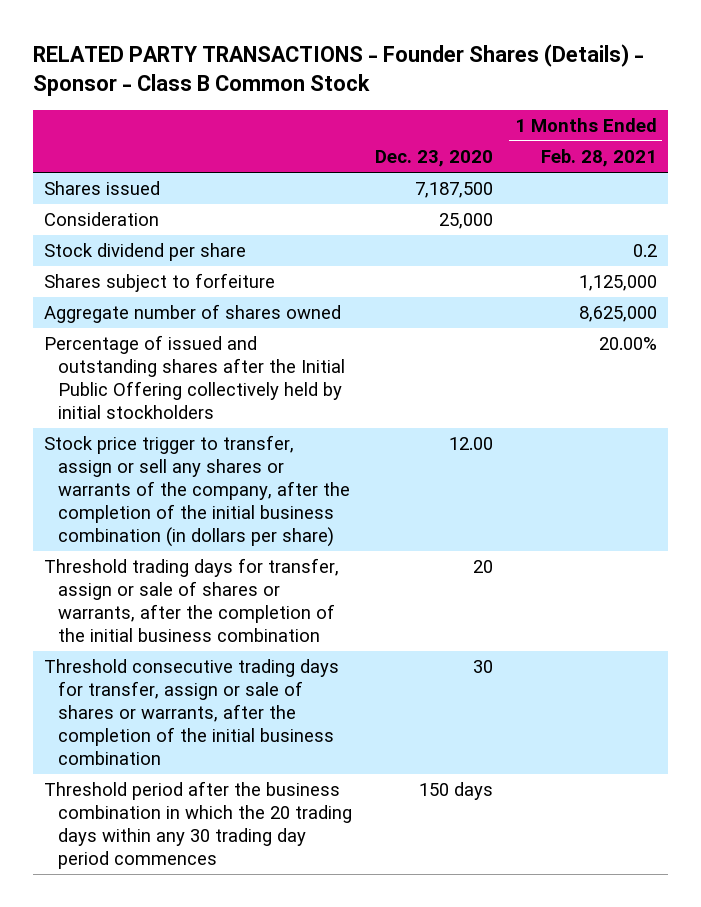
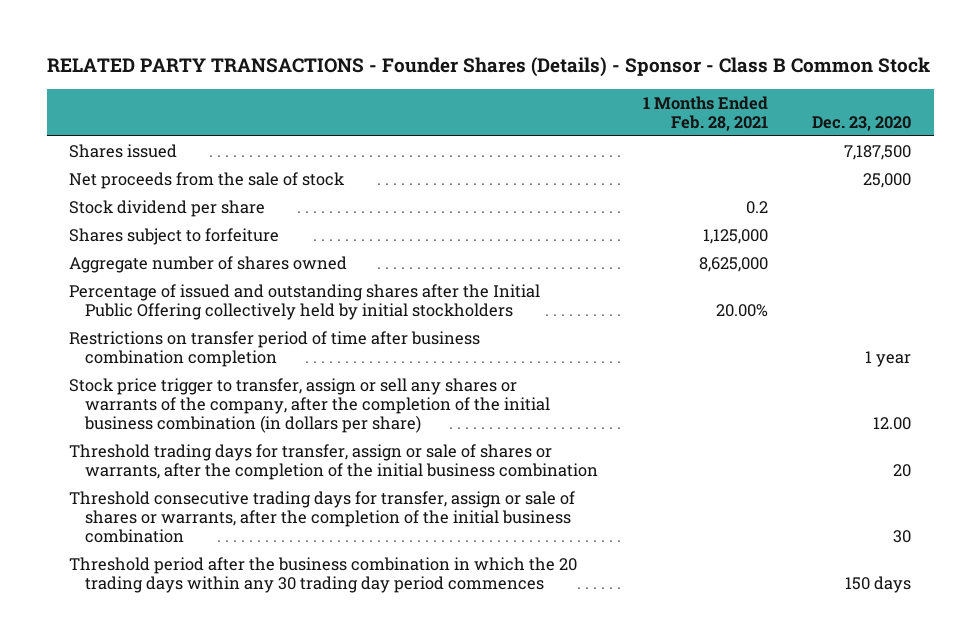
[44,212,160,227] Consideration -> [68,171,345,189] Net proceeds from the sale of stock
none -> [68,330,480,368] Restrictions on transfer period of time after business combination completion

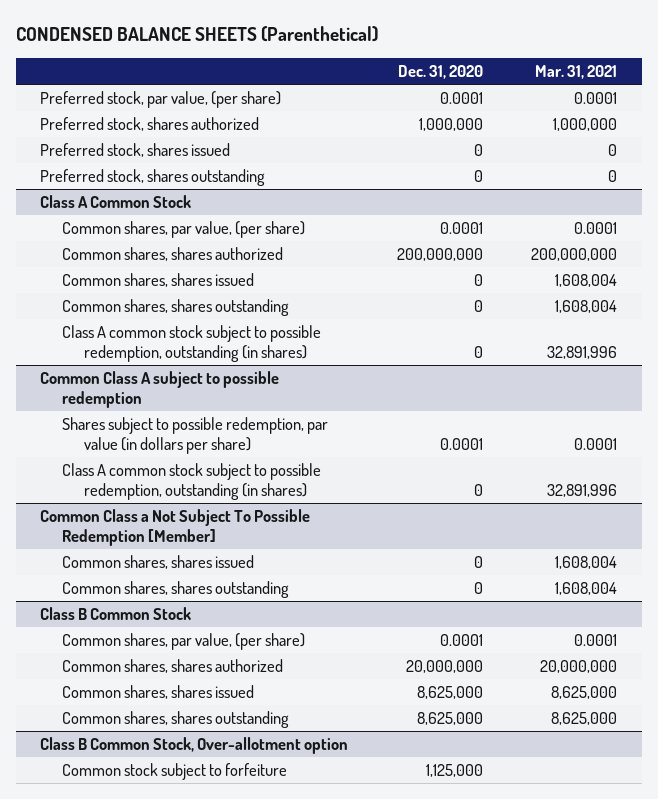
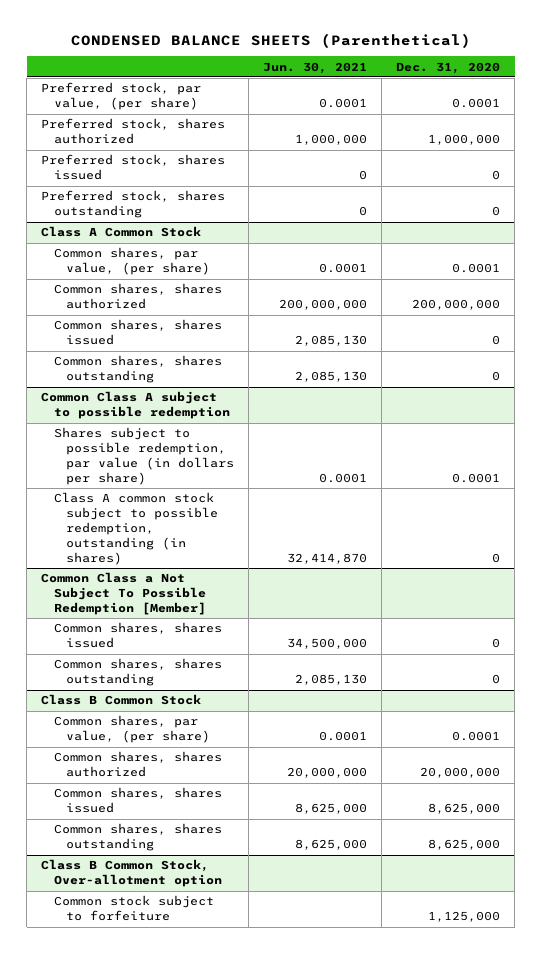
[535,65,618,80] Mar. 31, 2021 -> none
none -> [263,61,368,74] Jun. 30, 2021
[62,325,322,362] Class A common stock subject to possible redemption, outstanding (in shares) -> none

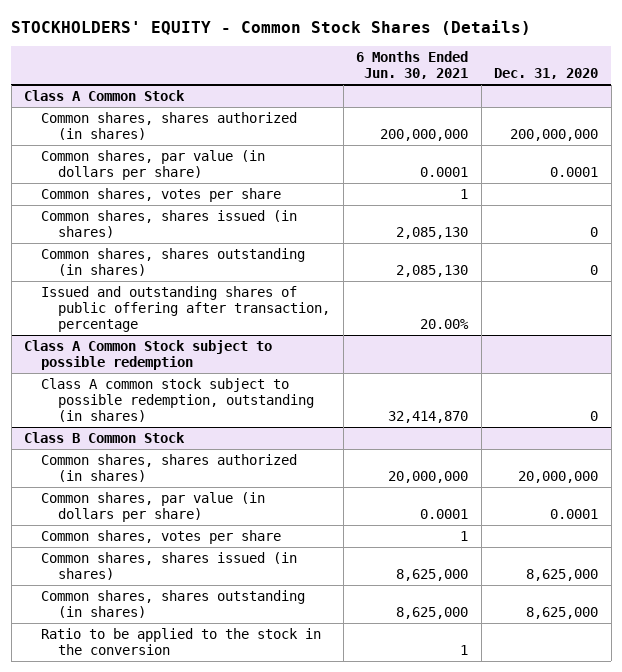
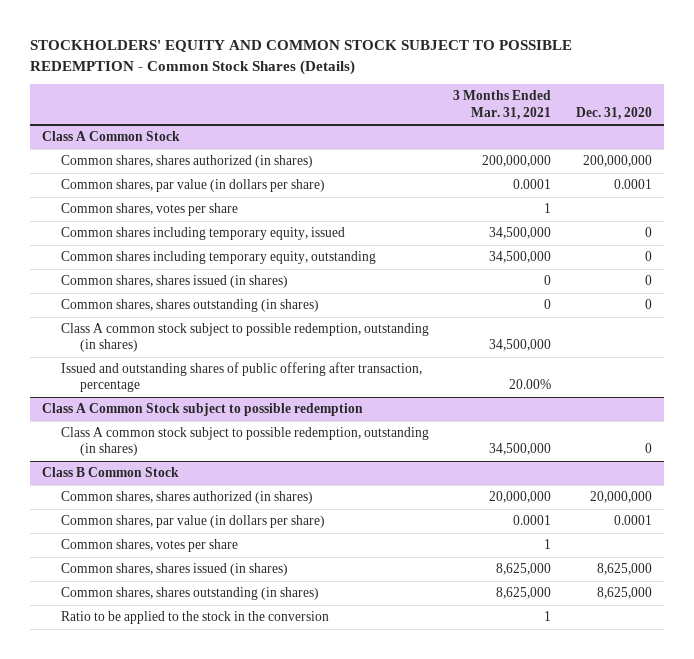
[11,19,532,35] STOCKHOLDERS' EQUITY - Common Stock Shares (Details) -> [29,40,572,75] STOCKHOLDERS' EQUITY AND COMMON STOCK SUBJECT TO POSSIBLE REDEMPTION - Common Stock Shares (Details)
[356,51,469,80] 6 Months Ended Jun. 30, 2021 -> none
none -> [453,90,552,120] 3 Months Ended Mar. 31, 2021
none -> [60,227,345,241] Common shares including temporary equity, issued
none -> [60,251,376,265] Common shares including temporary equity, outstanding
none -> [60,323,429,353] Class A common stock subject to possible redemption, outstanding (in shares)

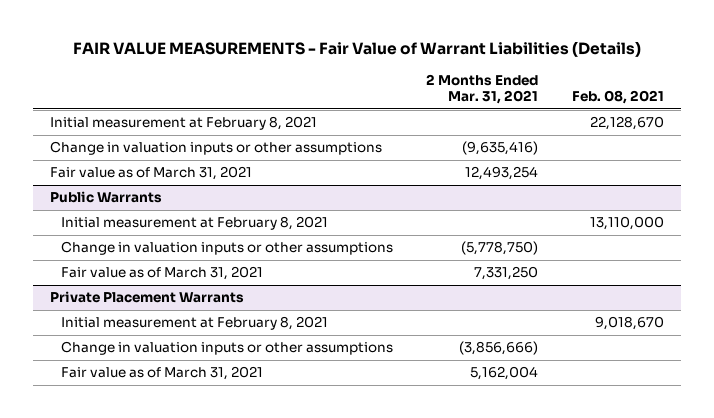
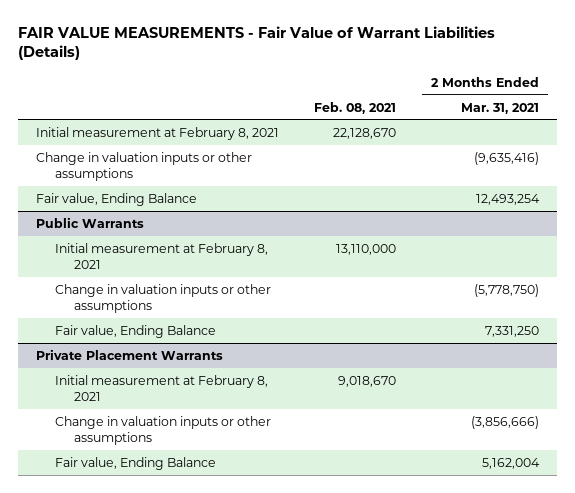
[49,166,252,181] Fair value as of March 31, 2021 -> [35,192,197,206] Fair value, Ending Balance
[60,266,263,281] Fair value as of March 31, 2021 -> [55,324,217,338] Fair value, Ending Balance
[60,366,263,381] Fair value as of March 31, 2021 -> [55,456,217,470] Fair value, Ending Balance

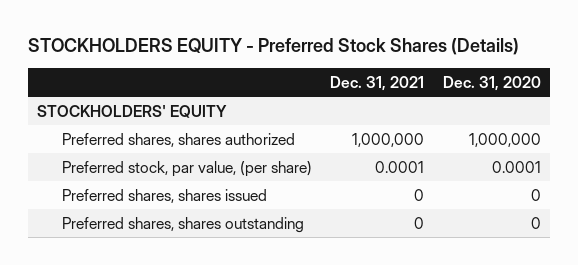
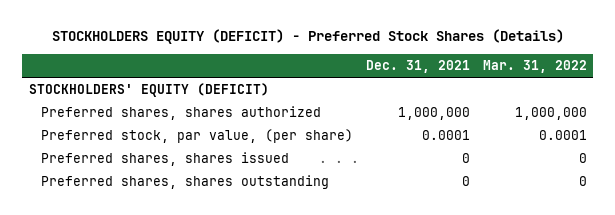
[27,38,519,56] STOCKHOLDERS EQUITY - Preferred Stock Shares (Details) -> [51,29,564,45] STOCKHOLDERS EQUITY (DEFICIT) - Preferred Stock Shares (Details)
[442,75,541,91] Dec. 31, 2020 -> none
none -> [482,59,587,73] Mar. 31, 2022
[37,104,228,118] STOCKHOLDERS' EQUITY -> [28,83,269,98] STOCKHOLDERS' EQUITY (DEFICIT)

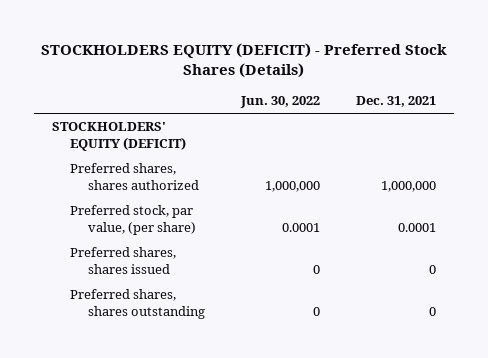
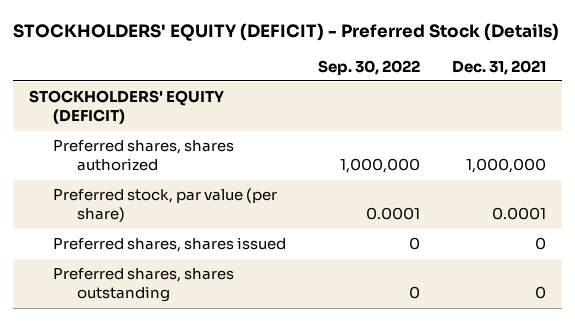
[41,42,448,78] STOCKHOLDERS EQUITY (DEFICIT) - Preferred Stock Shares (Details) -> [13,22,560,41] STOCKHOLDERS' EQUITY (DEFICIT) - Preferred Stock (Details)
[239,96,320,109] Jun. 30, 2022 -> none
none -> [317,59,420,75] Sep. 30, 2022
[70,205,197,235] Preferred stock, par value, (per share) -> [53,188,278,223] Preferred stock, par value (per share)

